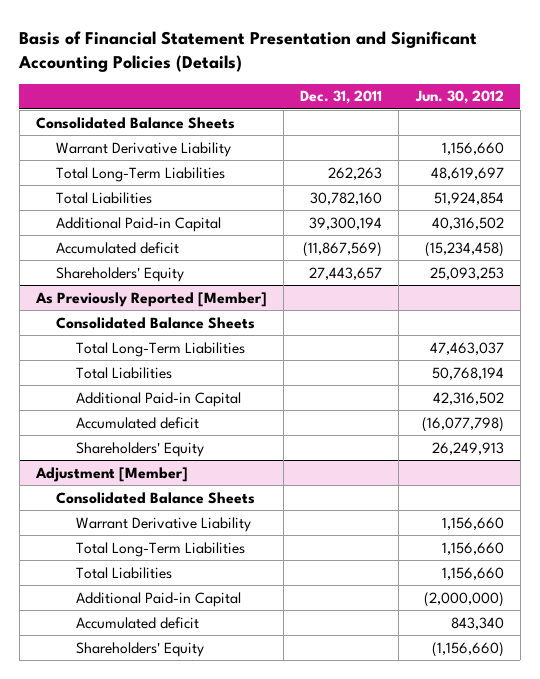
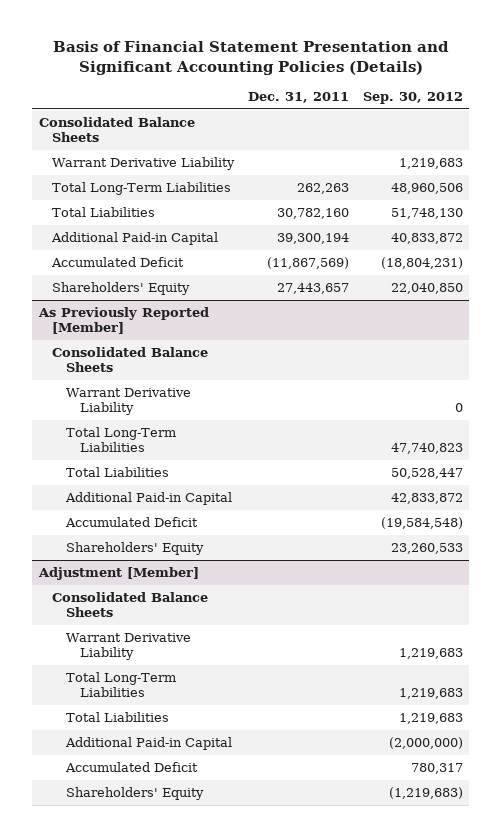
[414,90,504,105] Jun. 30, 2012 -> none
none -> [362,92,463,105] Sep. 30, 2012
[56,241,180,254] Accumulated deficit -> [51,256,185,267] Accumulated Deficit
none -> [66,387,192,416] Warrant Derivative Liability
[76,416,200,429] Accumulated deficit -> [65,516,199,527] Accumulated Deficit
[76,616,200,629] Accumulated deficit -> [65,761,199,772] Accumulated Deficit

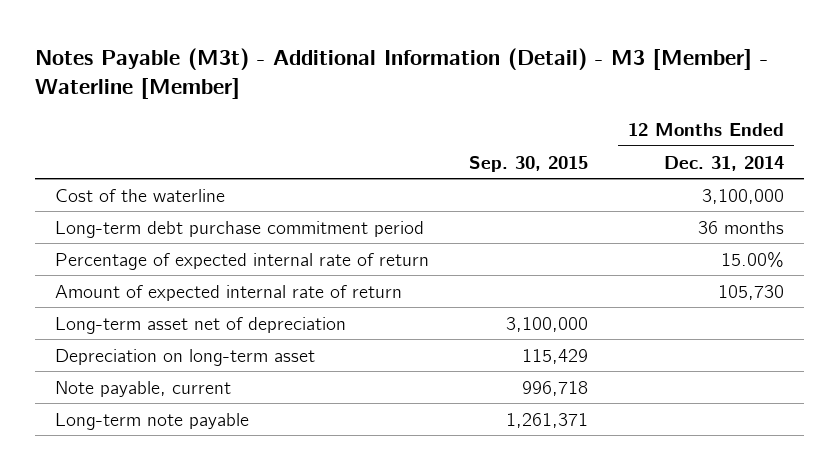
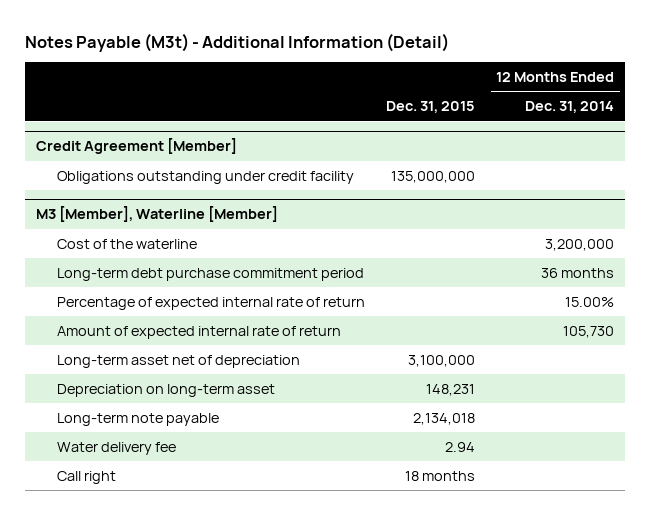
[34,47,768,100] Notes Payable (M3t) - Additional Information (Detail) - M3 [Member] - Waterline [Member] -> [25,32,450,52] Notes Payable (M3t) - Additional Information (Detail)
[469,155,589,172] Sep. 30, 2015 -> none
none -> [386,101,476,114] Dec. 31, 2015
none -> [35,138,237,155] Credit Agreement [Member]
none -> [56,170,354,184] Obligations outstanding under credit facility
none -> [35,206,278,223] M3 [Member], Waterline [Member]
[702,188,785,204] 3,100,000 -> [545,238,615,251] 3,200,000
[55,380,232,397] Note payable, current -> none
none -> [56,441,176,455] Water delivery fee
none -> [56,470,116,484] Call right

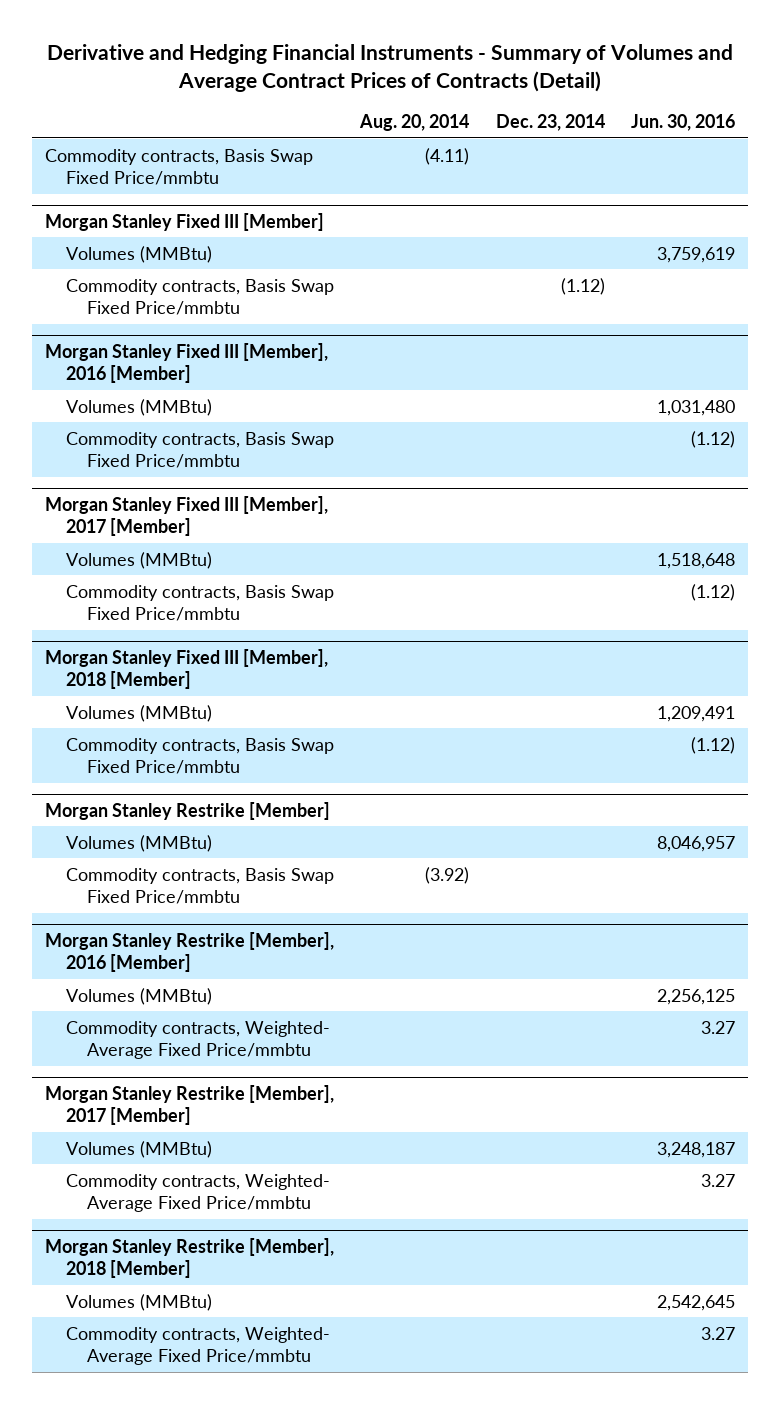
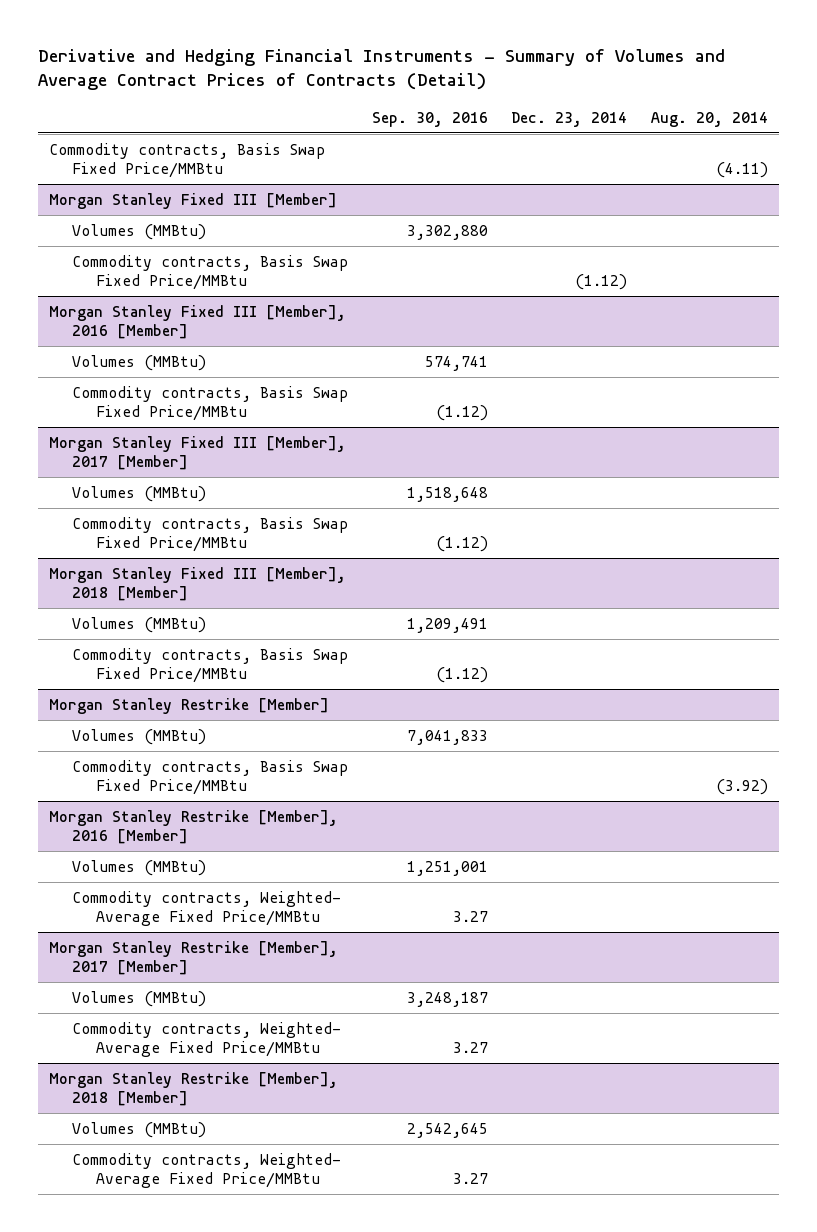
[631,114,736,132] Jun. 30, 2016 -> none
none -> [371,111,488,127] Sep. 30, 2016
[45,148,314,185] Commodity contracts, Basis Swap Fixed Price/mmbtu -> [49,142,326,178] Commodity contracts, Basis Swap Fixed Price/MMBtu
[65,278,334,315] Commodity contracts, Basis Swap Fixed Price/mmbtu -> [72,254,349,290] Commodity contracts, Basis Swap Fixed Price/MMBtu
[65,431,334,468] Commodity contracts, Basis Swap Fixed Price/mmbtu -> [72,385,349,421] Commodity contracts, Basis Swap Fixed Price/MMBtu
[65,584,334,621] Commodity contracts, Basis Swap Fixed Price/mmbtu -> [72,516,349,552] Commodity contracts, Basis Swap Fixed Price/MMBtu
[65,737,334,774] Commodity contracts, Basis Swap Fixed Price/mmbtu -> [72,647,349,683] Commodity contracts, Basis Swap Fixed Price/MMBtu
[65,867,334,904] Commodity contracts, Basis Swap Fixed Price/mmbtu -> [72,759,349,795] Commodity contracts, Basis Swap Fixed Price/MMBtu
[65,1020,330,1059] Commodity contracts, Weighted- Average Fixed Price/mmbtu -> [72,890,342,926] Commodity contracts, Weighted- Average Fixed Price/MMBtu
[65,1173,330,1212] Commodity contracts, Weighted- Average Fixed Price/mmbtu -> [72,1021,342,1057] Commodity contracts, Weighted- Average Fixed Price/MMBtu
[65,1326,330,1365] Commodity contracts, Weighted- Average Fixed Price/mmbtu -> [72,1152,342,1188] Commodity contracts, Weighted- Average Fixed Price/MMBtu

